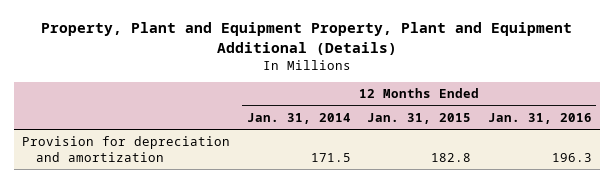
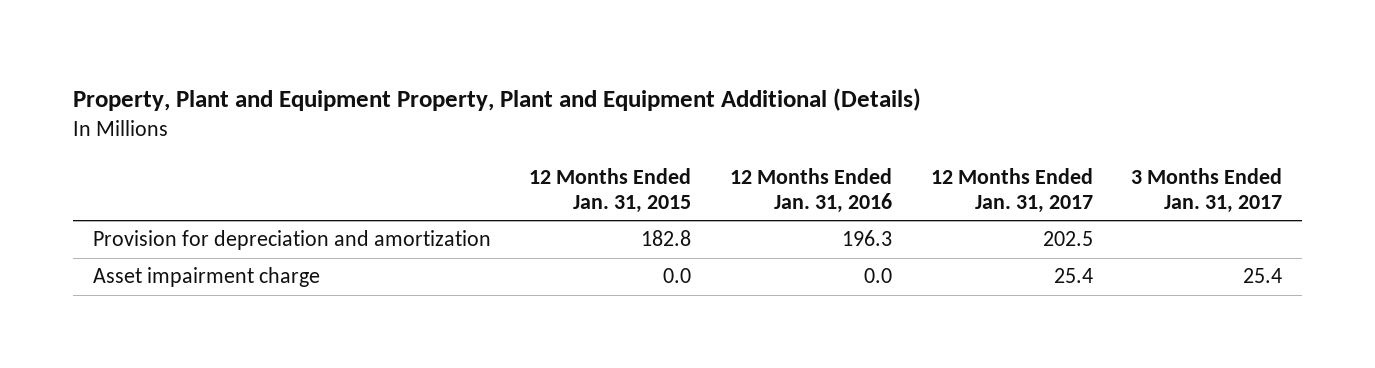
[246,112,351,124] Jan. 31, 2014 -> none
none -> [930,167,1093,214] 12 Months Ended Jan. 31, 2017
none -> [1131,167,1283,214] 3 Months Ended Jan. 31, 2017
none -> [92,267,320,288] Asset impairment charge

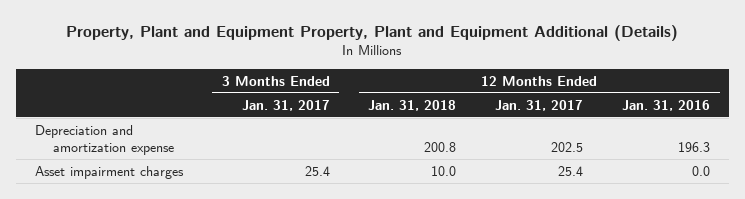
[529,167,692,214] 12 Months Ended Jan. 31, 2015 -> none
none -> [368,99,457,111] Jan. 31, 2018
[92,230,491,251] Provision for depreciation and amortization -> [35,124,174,155] Depreciation and amortization expense
[92,267,320,288] Asset impairment charge -> [35,165,185,179] Asset impairment charges

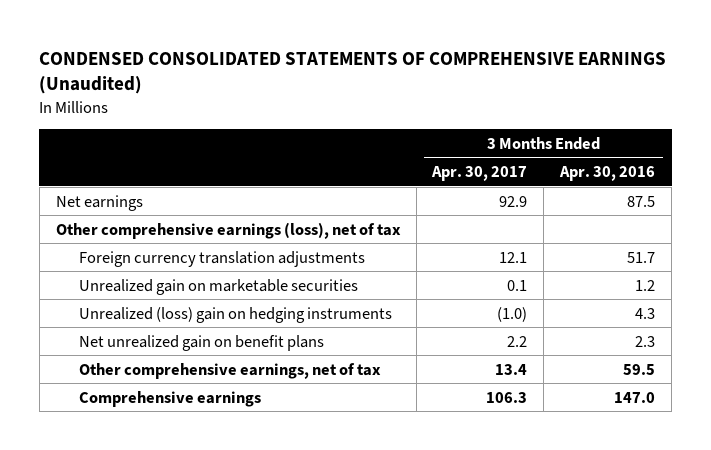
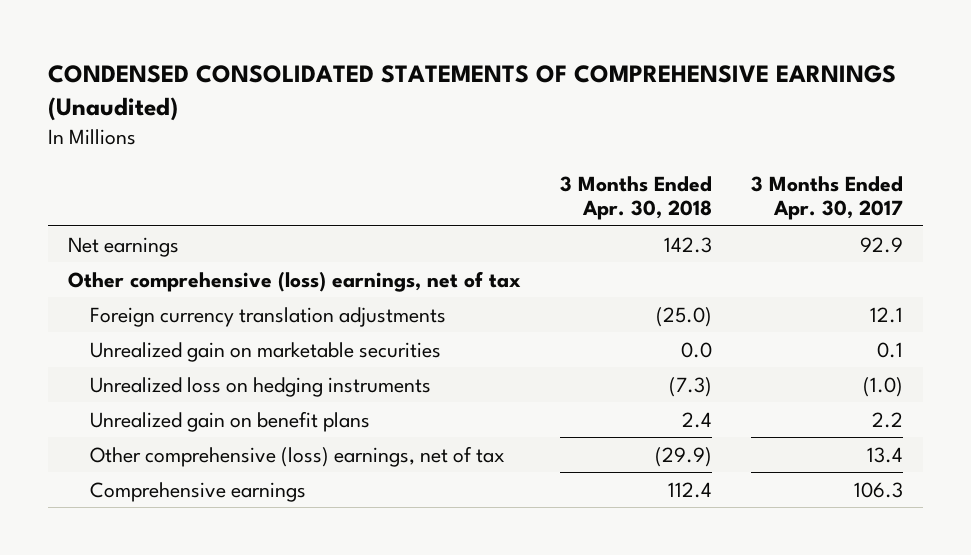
[559,166,656,182] Apr. 30, 2016 -> none
none -> [560,175,713,221] 3 Months Ended Apr. 30, 2018
[55,221,401,239] Other comprehensive earnings (loss), net of tax -> [68,270,522,292] Other comprehensive (loss) earnings, net of tax
[79,306,393,323] Unrealized (loss) gain on hedging instruments -> [89,376,431,397] Unrealized loss on hedging instruments
[79,334,325,351] Net unrealized gain on benefit plans -> [89,410,370,432] Unrealized gain on benefit plans
[79,362,382,379] Other comprehensive earnings, net of tax -> [89,445,505,467] Other comprehensive (loss) earnings, net of tax

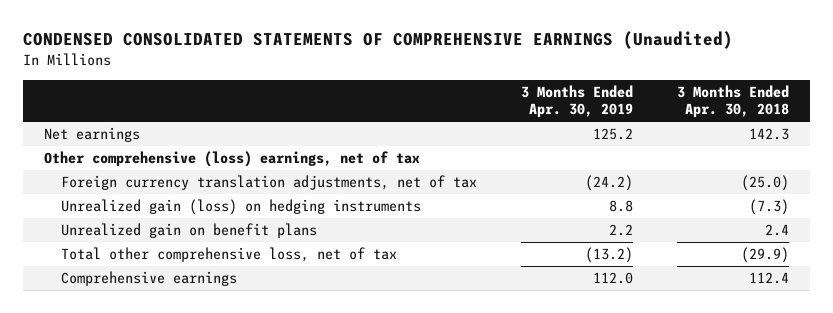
[751,175,904,221] 3 Months Ended Apr. 30, 2017 -> none
none -> [521,85,634,118] 3 Months Ended Apr. 30, 2019
[89,341,441,362] Unrealized gain on marketable securities -> none
[89,306,446,327] Foreign currency translation adjustments -> [61,175,478,191] Foreign currency translation adjustments, net of tax
[89,376,431,397] Unrealized loss on hedging instruments -> [61,199,422,216] Unrealized gain (loss) on hedging instruments
[89,445,505,467] Other comprehensive (loss) earnings, net of tax -> [61,247,398,263] Total other comprehensive loss, net of tax

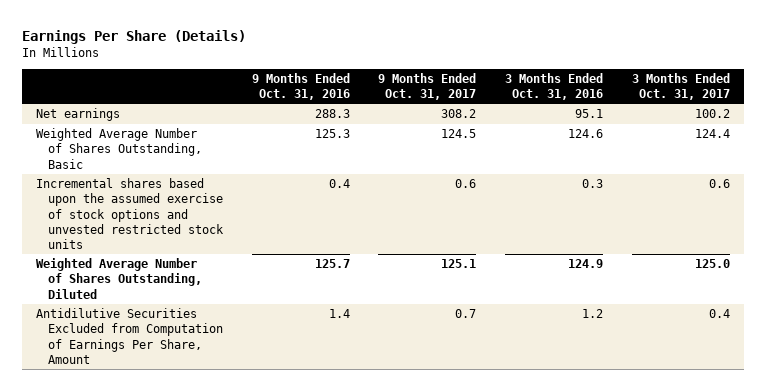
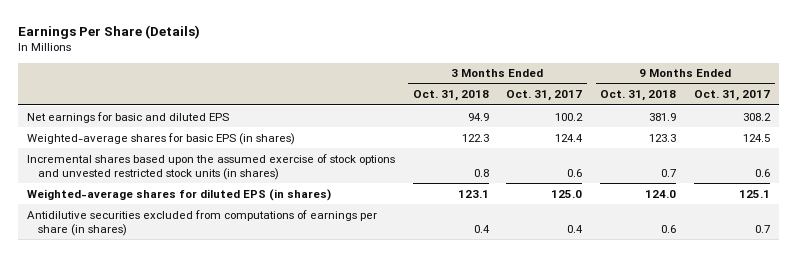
[251,72,350,101] 9 Months Ended Oct. 31, 2016 -> none
[505,72,604,101] 3 Months Ended Oct. 31, 2016 -> none
none -> [412,90,489,102] Oct. 31, 2018
none -> [600,90,677,102] Oct. 31, 2018
[36,108,121,122] Net earnings -> [26,111,229,123] Net earnings for basic and diluted EPS
[36,128,203,169] Weighted Average Number of Shares Outstanding, Basic -> [26,132,295,145] Weighted-average shares for basic EPS (in shares)
[36,178,225,249] Incremental shares based upon the assumed exercise of stock options and unvested restricted stock units -> [26,153,395,181] Incremental shares based upon the assumed exercise of stock options and unvested restricted stock units (in shares)
[36,258,203,299] Weighted Average Number of Shares Outstanding, Diluted -> [26,188,331,201] Weighted-average shares for diluted EPS (in shares)
[36,308,224,364] Antidilutive Securities Excluded from Computation of Earnings Per Share, Amount -> [26,209,377,237] Antidilutive securities excluded from computations of earnings per share (in shares)

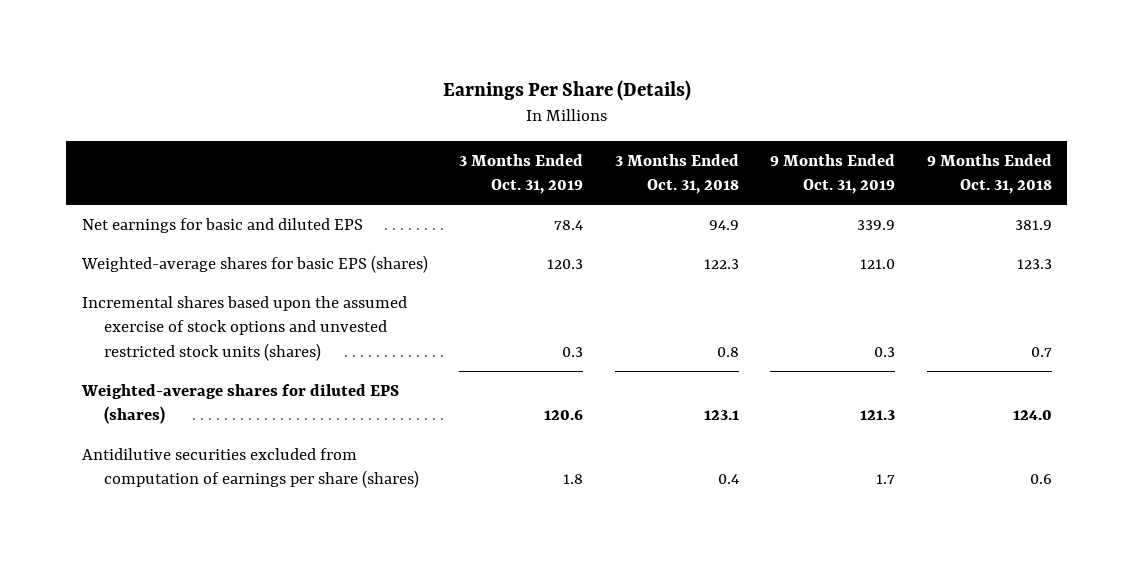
[506,90,583,102] Oct. 31, 2017 -> none
[694,90,771,102] Oct. 31, 2017 -> none
none -> [459,153,584,194] 3 Months Ended Oct. 31, 2019
none -> [770,153,896,194] 9 Months Ended Oct. 31, 2019
[26,132,295,145] Weighted-average shares for basic EPS (in shares) -> [80,255,428,274] Weighted-average shares for basic EPS (shares)
[26,153,395,181] Incremental shares based upon the assumed exercise of stock options and unvested restricted stock units (in shares) -> [81,296,407,361] Incremental shares based upon the assumed exercise of stock options and unvested restricted stock units (shares)
[26,188,331,201] Weighted-average shares for diluted EPS (in shares) -> [80,384,399,425] Weighted-average shares for diluted EPS (shares)
[26,209,377,237] Antidilutive securities excluded from computations of earnings per share (in shares) -> [81,448,419,489] Antidilutive securities excluded from computation of earnings per share (shares)

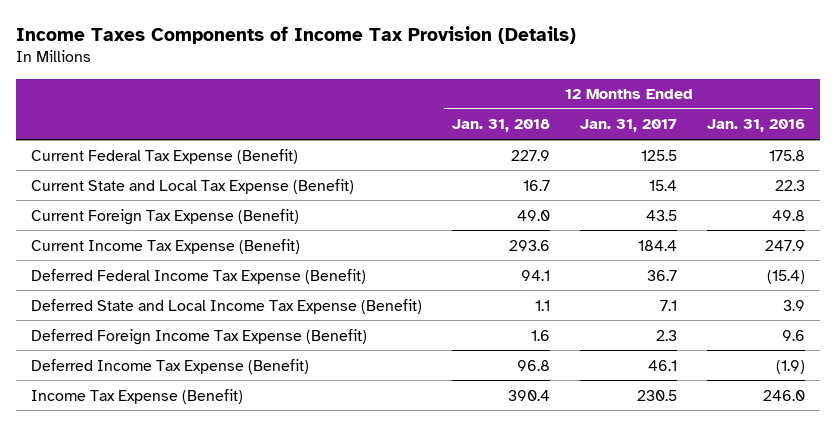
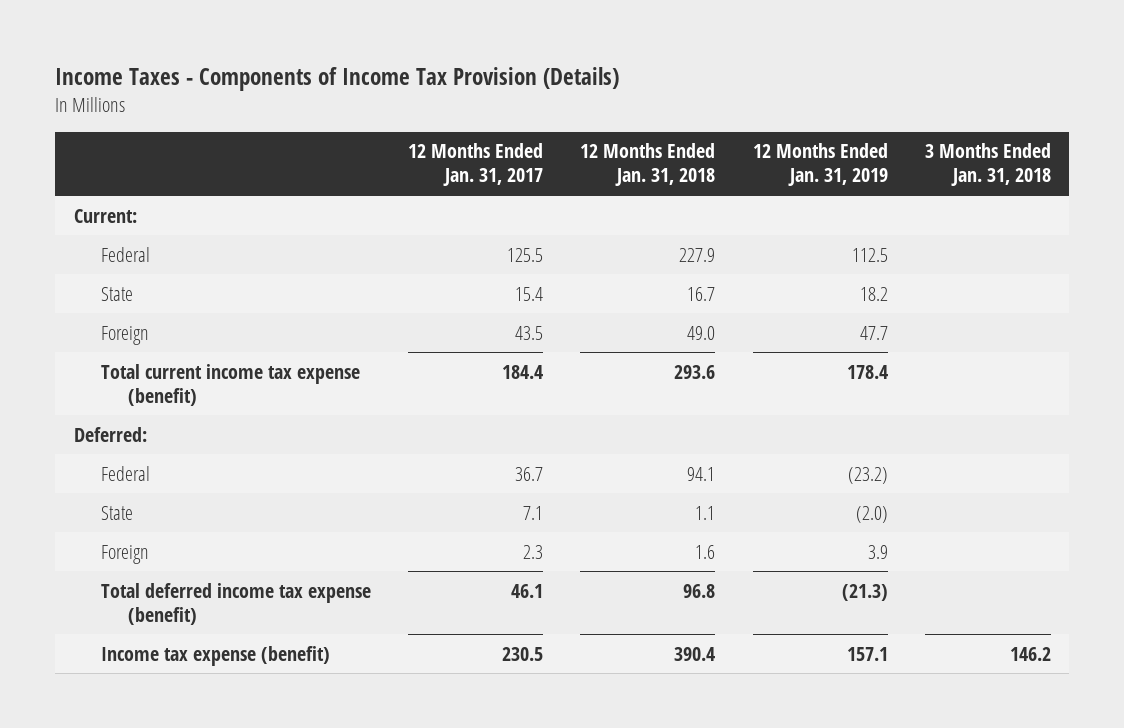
[15,25,576,44] Income Taxes Components of Income Tax Provision (Details) -> [54,67,619,92] Income Taxes - Components of Income Tax Provision (Details)
[707,119,806,133] Jan. 31, 2016 -> none
none -> [752,143,888,187] 12 Months Ended Jan. 31, 2019
none -> [924,143,1051,187] 3 Months Ended Jan. 31, 2018
none -> [73,208,137,223] Current:
[30,148,298,164] Current Federal Tax Expense (Benefit) -> [100,246,150,262] Federal
[30,178,354,194] Current State and Local Tax Expense (Benefit) -> [100,286,133,301] State
[30,208,299,225] Current Foreign Tax Expense (Benefit) -> [100,325,149,345] Foreign
[30,238,300,254] Current Income Tax Expense (Benefit) -> [100,363,360,406] Total current income tax expense (benefit)
none -> [73,426,147,442] Deferred:
[30,268,366,284] Deferred Federal Income Tax Expense (Benefit) -> [100,465,150,481] Federal
[30,298,422,314] Deferred State and Local Income Tax Expense (Benefit) -> [100,505,133,520] State
[30,328,367,345] Deferred Foreign Income Tax Expense (Benefit) -> [100,544,149,564] Foreign
[30,358,309,374] Deferred Income Tax Expense (Benefit) -> [100,582,371,625] Total deferred income tax expense (benefit)
[30,388,243,404] Income Tax Expense (Benefit) -> [100,645,330,666] Income tax expense (benefit)

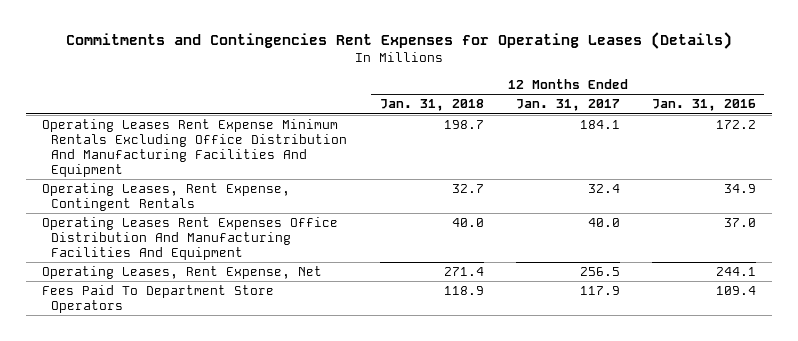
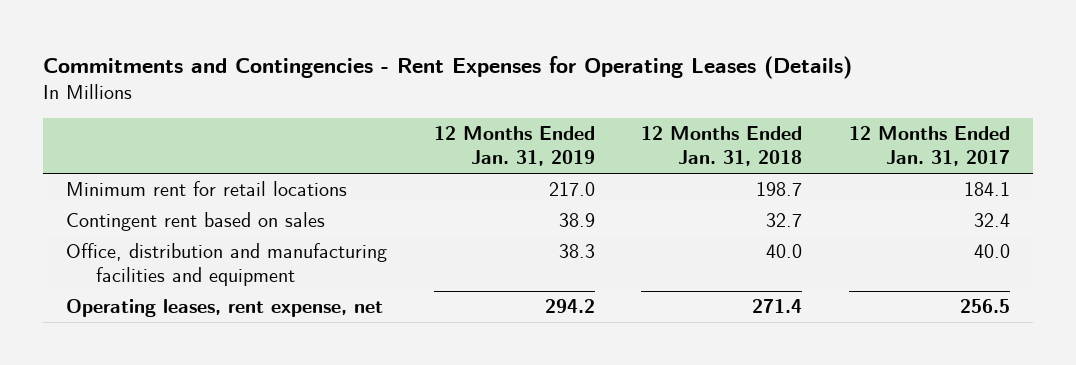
[65,32,732,50] Commitments and Contingencies Rent Expenses for Operating Leases (Details) -> [42,55,852,79] Commitments and Contingencies - Rent Expenses for Operating Leases (Details)
[652,99,757,112] Jan. 31, 2016 -> none
none -> [433,126,595,167] 12 Months Ended Jan. 31, 2019
[41,285,274,314] Fees Paid To Department Store Operators -> none
[41,119,348,177] Operating Leases Rent Expense Minimum Rentals Excluding Office Distribution And Manufacturing Facilities And Equipment -> [66,181,348,197] Minimum rent for retail locations
[41,183,290,212] Operating Leases, Rent Expense, Contingent Rentals -> [66,212,326,232] Contingent rent based on sales
[41,217,338,260] Operating Leases Rent Expenses Office Distribution And Manufacturing Facilities And Equipment -> [66,243,388,287] Office, distribution and manufacturing facilities and equipment
[41,266,322,280] Operating Leases, Rent Expense, Net -> [66,299,384,318] Operating leases, rent expense, net

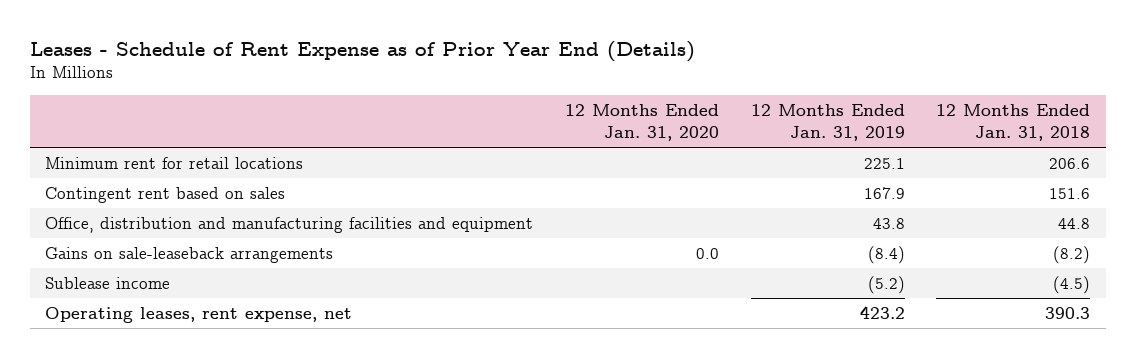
[42,55,852,79] Commitments and Contingencies - Rent Expenses for Operating Leases (Details) -> [29,40,695,62] Leases - Schedule of Rent Expense as of Prior Year End (Details)
[848,126,1010,167] 12 Months Ended Jan. 31, 2017 -> none
none -> [565,103,720,141] 12 Months Ended Jan. 31, 2020
[548,182,595,197] 217.0 -> [863,157,905,169] 225.1
[756,182,803,197] 198.7 -> [1049,157,1091,169] 206.6
[558,213,595,228] 38.9 -> [863,186,905,199] 167.9
[766,213,803,228] 32.7 -> [1049,187,1091,199] 151.6
[558,244,595,259] 38.3 -> [872,217,905,229] 43.8
[766,244,803,259] 40.0 -> [1058,217,1091,229] 44.8
none -> [45,246,334,263] Gains on sale-leaseback arrangements
none -> [45,276,171,289] Sublease income
[544,299,595,314] 294.2 -> [859,305,905,319] 423.2
[752,299,803,314] 271.4 -> [1045,306,1091,319] 390.3

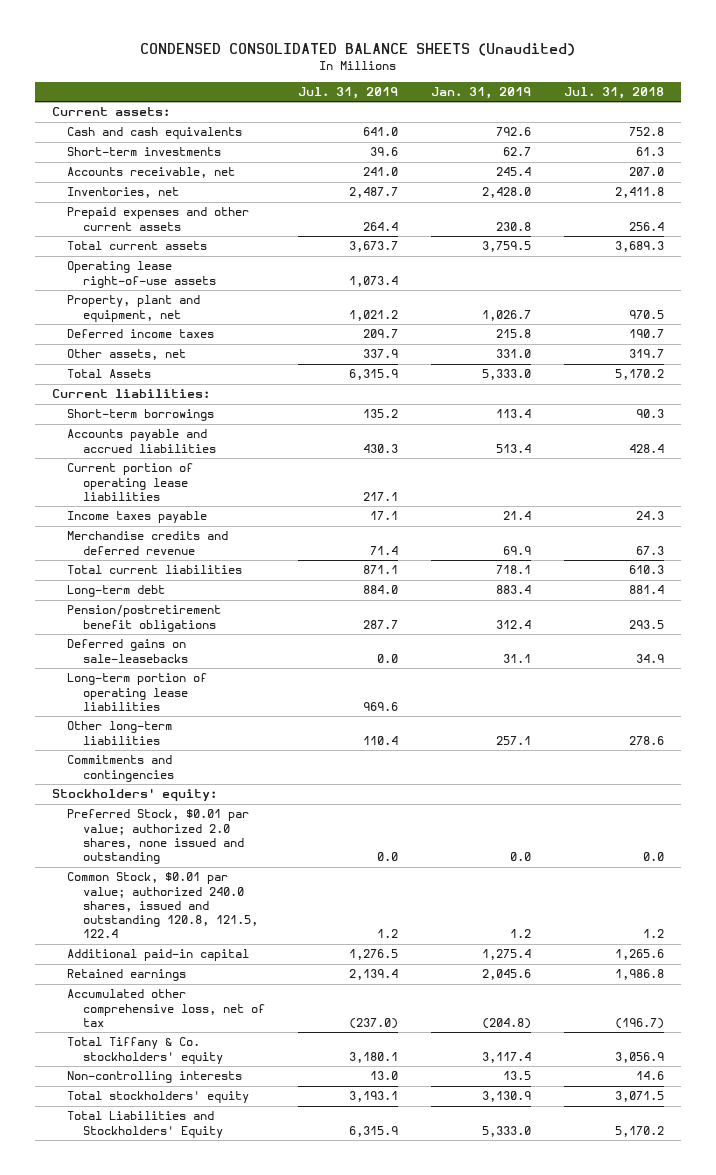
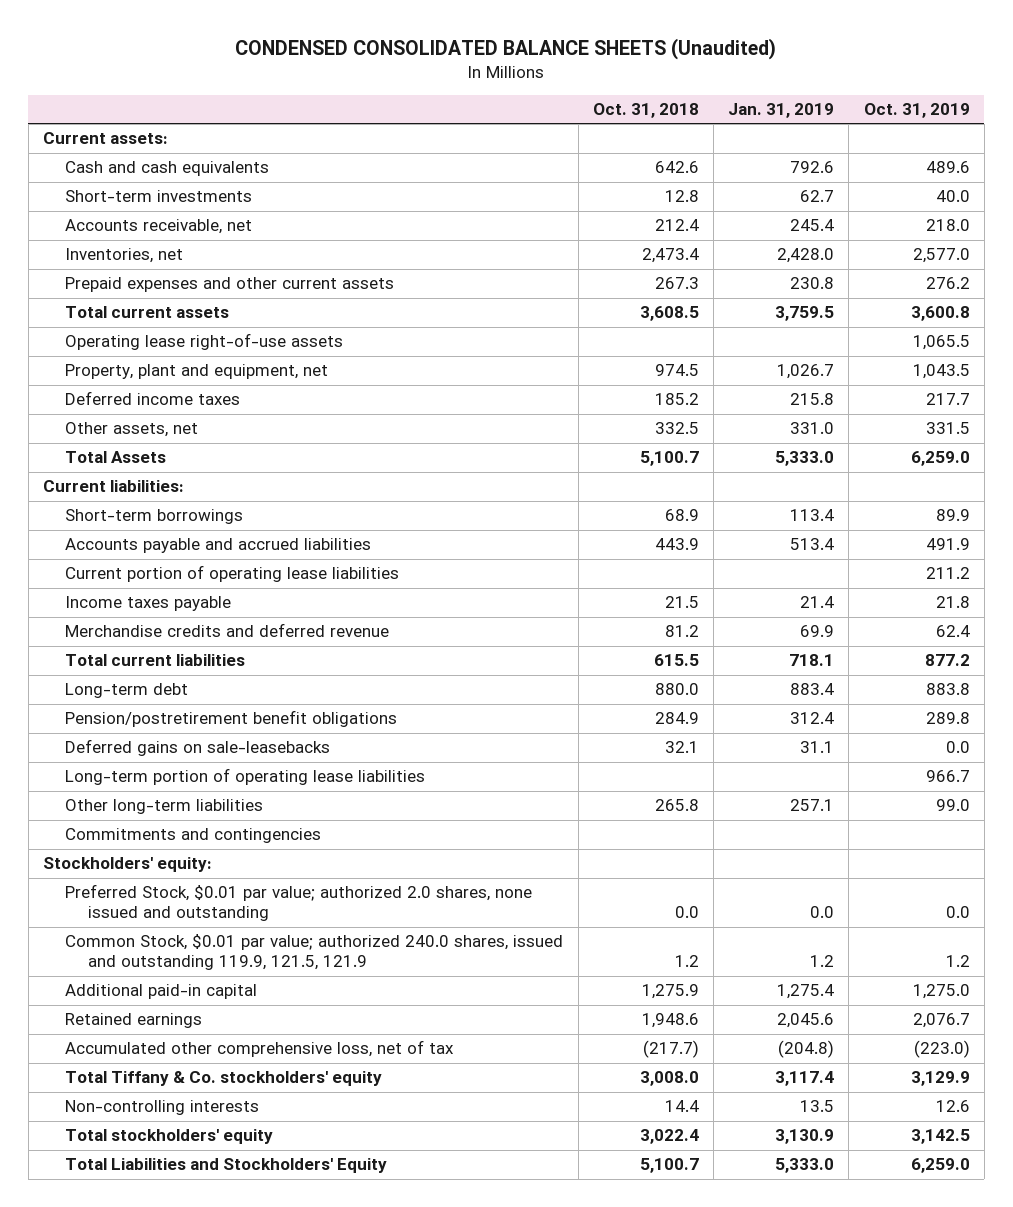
[297,86,398,99] Jul. 31, 2019 -> none
[564,86,665,99] Jul. 31, 2018 -> none
none -> [592,102,699,118] Oct. 31, 2018
none -> [863,102,970,118] Oct. 31, 2019
[67,872,258,939] Common Stock, $0.01 par value; authorized 240.0 shares, issued and outstanding 120.8, 121.5, 122.4 -> [65,934,564,971] Common Stock, $0.01 par value; authorized 240.0 shares, issued and outstanding 119.9, 121.5, 121.9

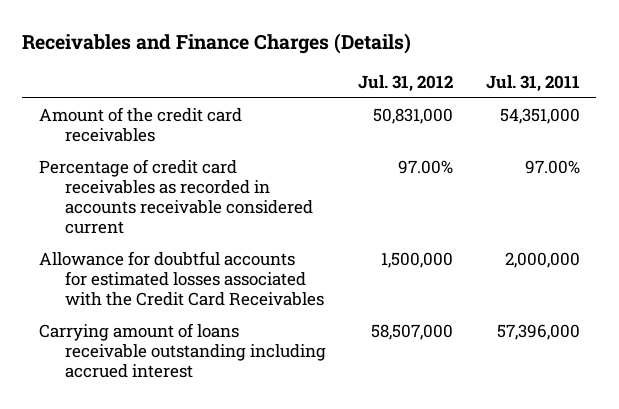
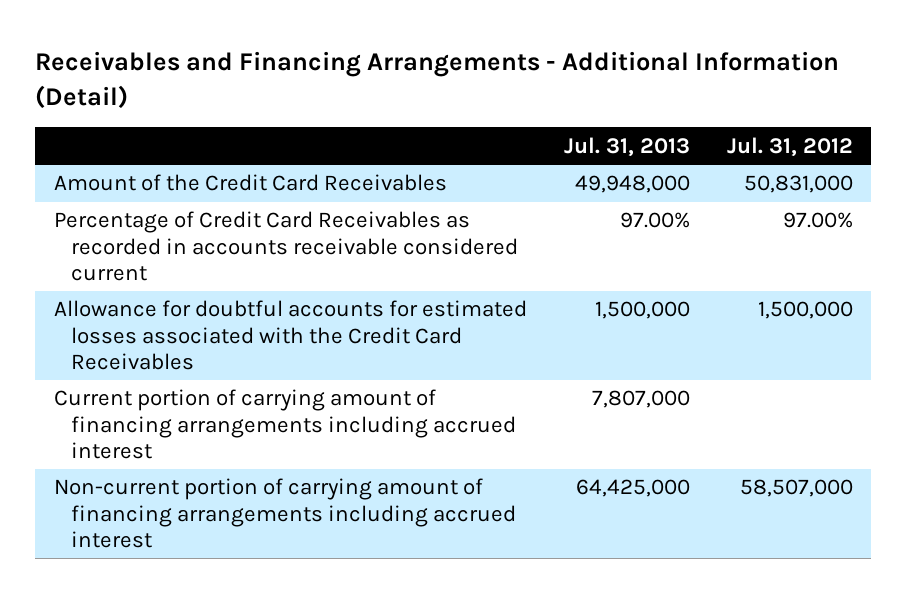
[22,32,412,54] Receivables and Finance Charges (Details) -> [35,51,840,109] Receivables and Financing Arrangements - Additional Information (Detail)
[485,74,580,92] Jul. 31, 2011 -> none
none -> [563,136,690,157] Jul. 31, 2013
[38,107,242,142] Amount of the credit card receivables -> [53,174,447,192] Amount of the Credit Card Receivables
[38,159,313,234] Percentage of credit card receivables as recorded in accounts receivable considered current -> [53,211,519,281] Percentage of Credit Card Receivables as recorded in accounts receivable considered current
none -> [53,389,517,459] Current portion of carrying amount of financing arrangements including accrued interest
[38,323,326,378] Carrying amount of loans receivable outstanding including accrued interest -> [53,478,517,548] Non-current portion of carrying amount of financing arrangements including accrued interest

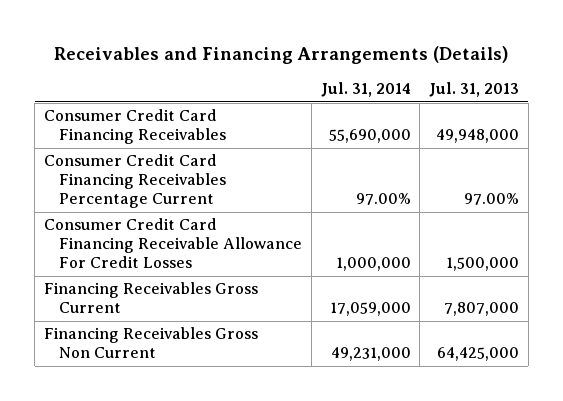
[35,51,840,109] Receivables and Financing Arrangements - Additional Information (Detail) -> [53,45,509,64] Receivables and Financing Arrangements (Details)
[726,136,853,157] Jul. 31, 2012 -> none
none -> [320,82,411,98] Jul. 31, 2014
[53,174,447,192] Amount of the Credit Card Receivables -> [44,109,227,145] Consumer Credit Card Financing Receivables
[53,211,519,281] Percentage of Credit Card Receivables as recorded in accounts receivable considered current -> [44,154,227,209] Consumer Credit Card Financing Receivables Percentage Current
[53,300,527,370] Allowance for doubtful accounts for estimated losses associated with the Credit Card Receivables -> [44,218,303,269] Consumer Credit Card Financing Receivable Allowance For Credit Losses
[53,389,517,459] Current portion of carrying amount of financing arrangements including accrued interest -> [44,282,259,314] Financing Receivables Gross Current
[53,478,517,548] Non-current portion of carrying amount of financing arrangements including accrued interest -> [44,327,259,359] Financing Receivables Gross Non Current

